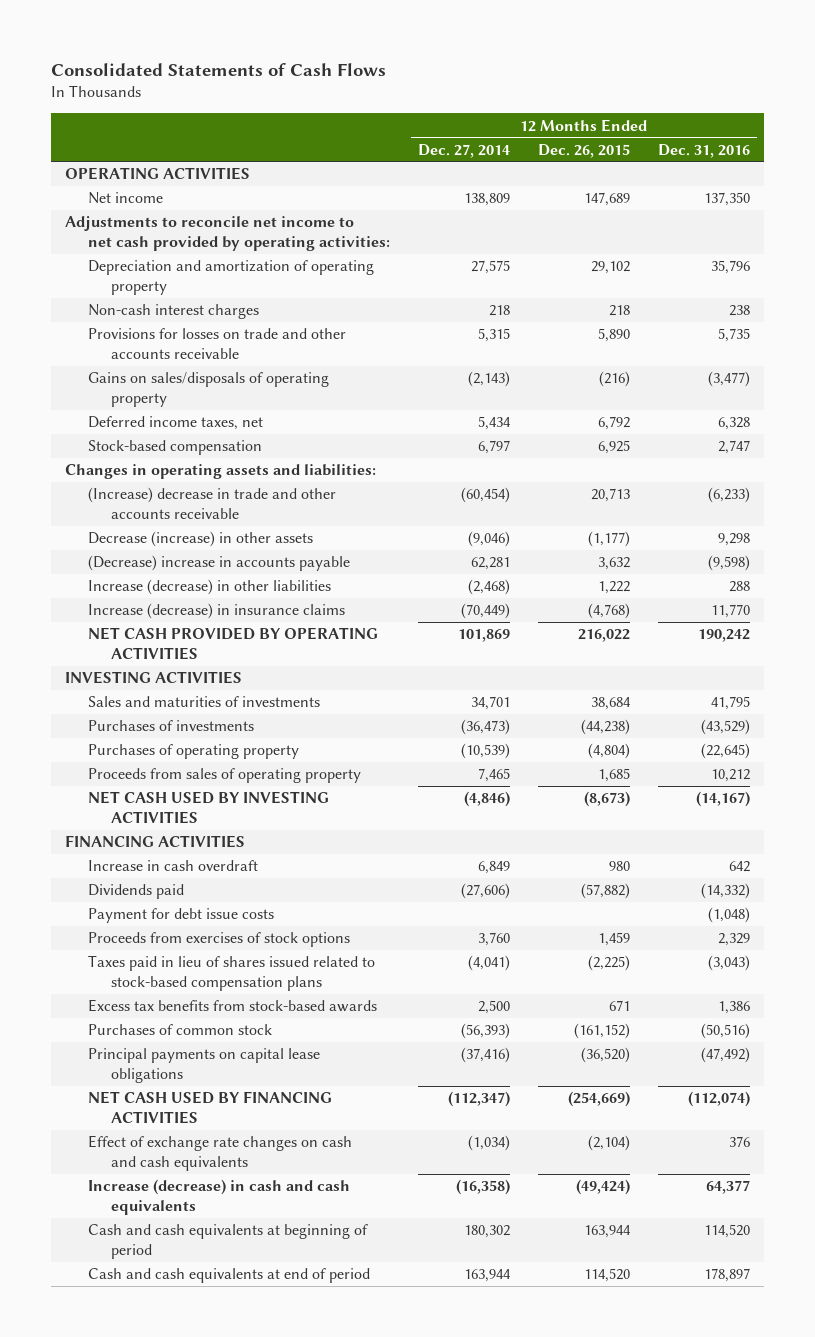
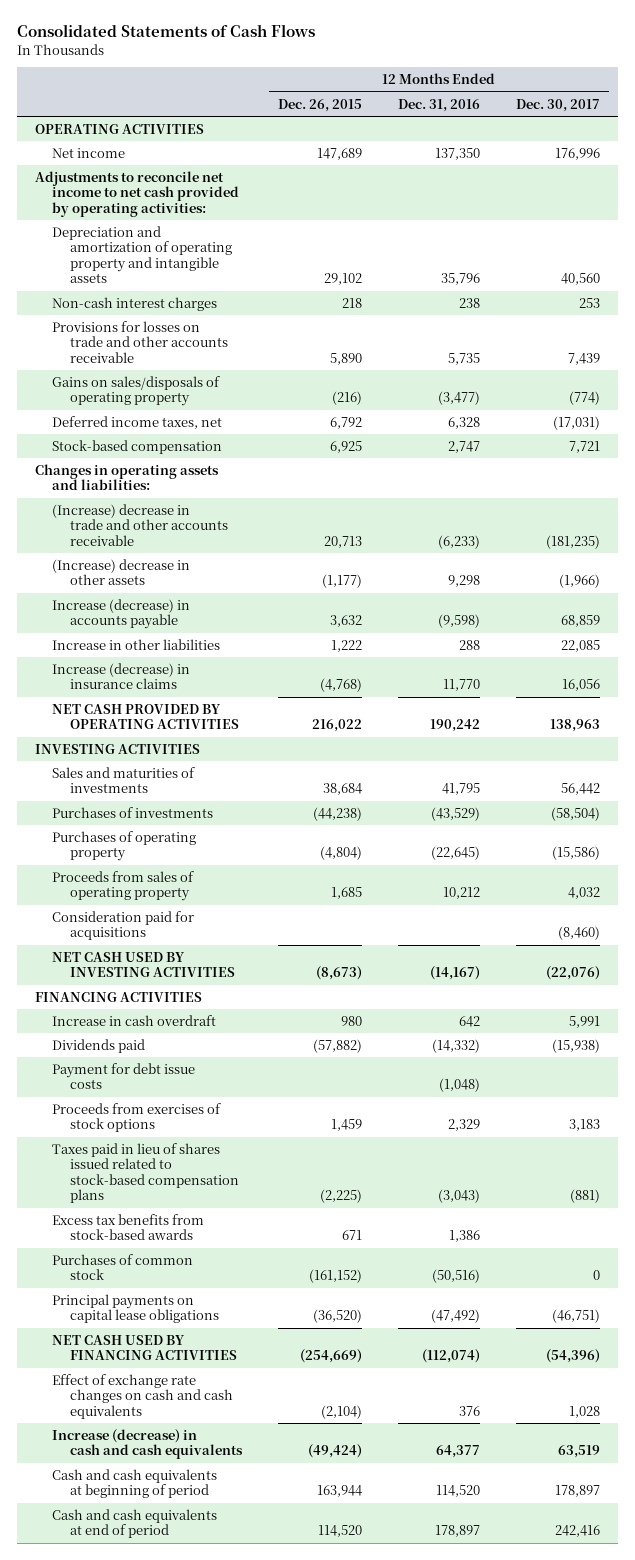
[418,143,511,158] Dec. 27, 2014 -> none
none -> [515,98,600,112] Dec. 30, 2017
[87,260,374,296] Depreciation and amortization of operating property -> [52,225,232,284] Depreciation and amortization of operating property and intangible assets
[87,531,313,548] Decrease (increase) in other assets -> [52,558,191,586] (Increase) decrease in other assets
[87,555,350,572] (Decrease) increase in accounts payable -> [52,598,191,630] Increase (decrease) in accounts payable
[87,579,331,596] Increase (decrease) in other liabilities -> [52,638,221,650] Increase in other liabilities
none -> [52,910,195,941] Consideration paid for acquisitions

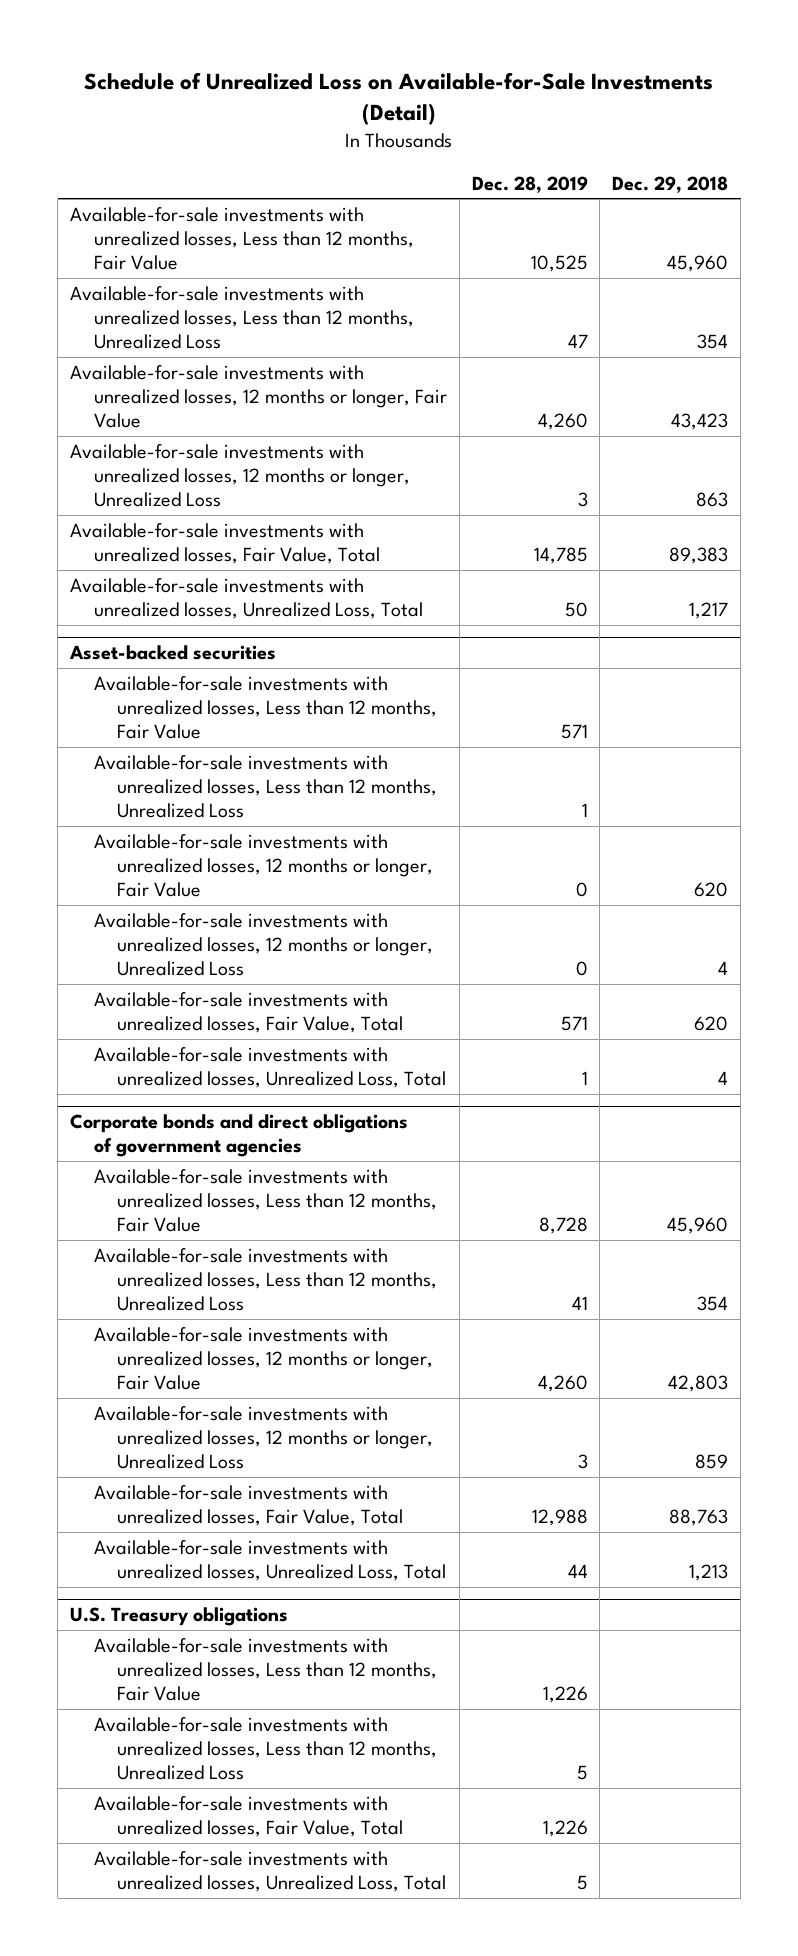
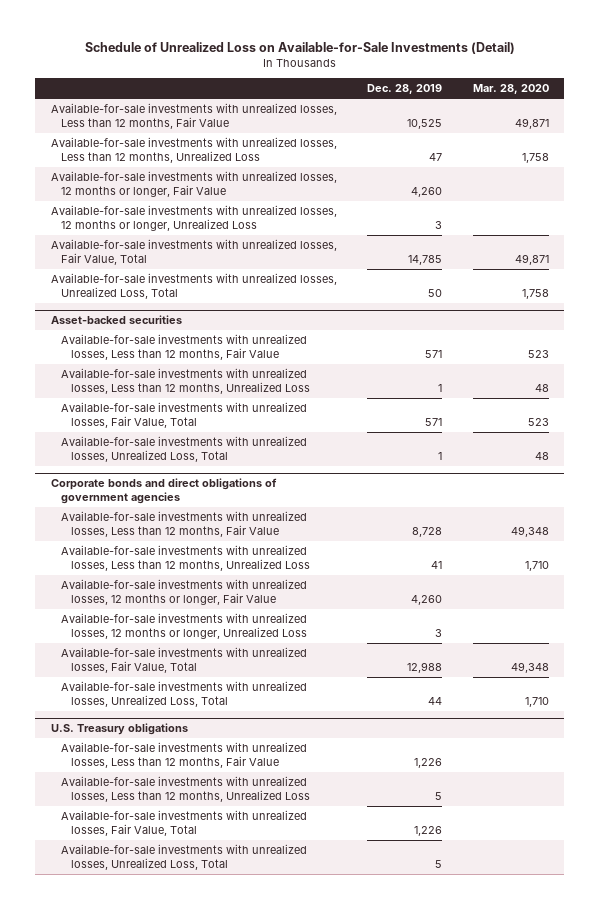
[612,175,729,193] Dec. 29, 2018 -> none
none -> [473,84,550,95] Mar. 28, 2020
[93,834,434,898] Available-for-sale investments with unrealized losses, 12 months or longer, Fair Value -> none
[93,913,434,977] Available-for-sale investments with unrealized losses, 12 months or longer, Unrealized Loss -> none

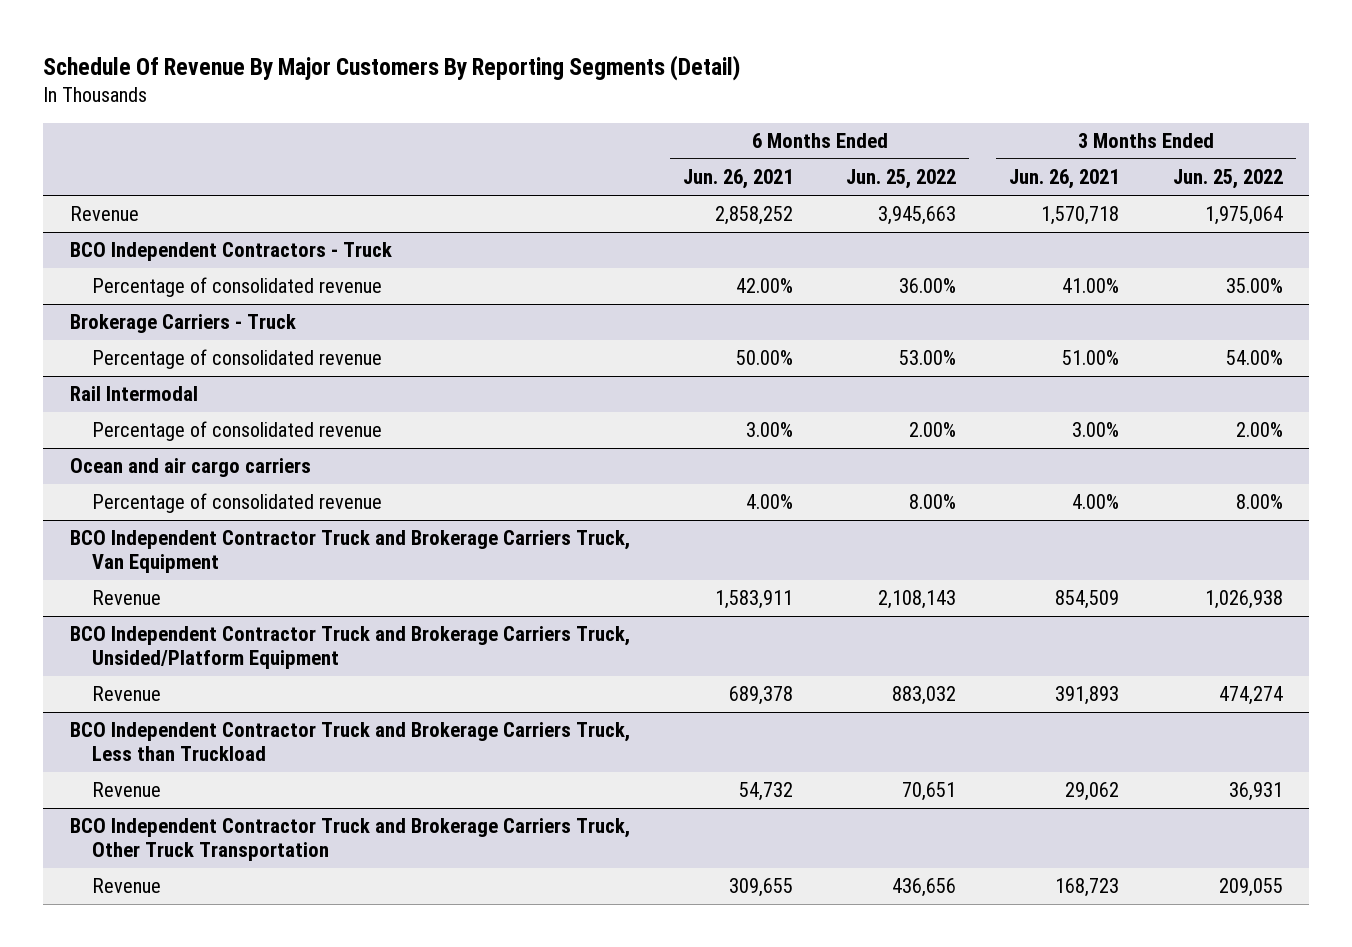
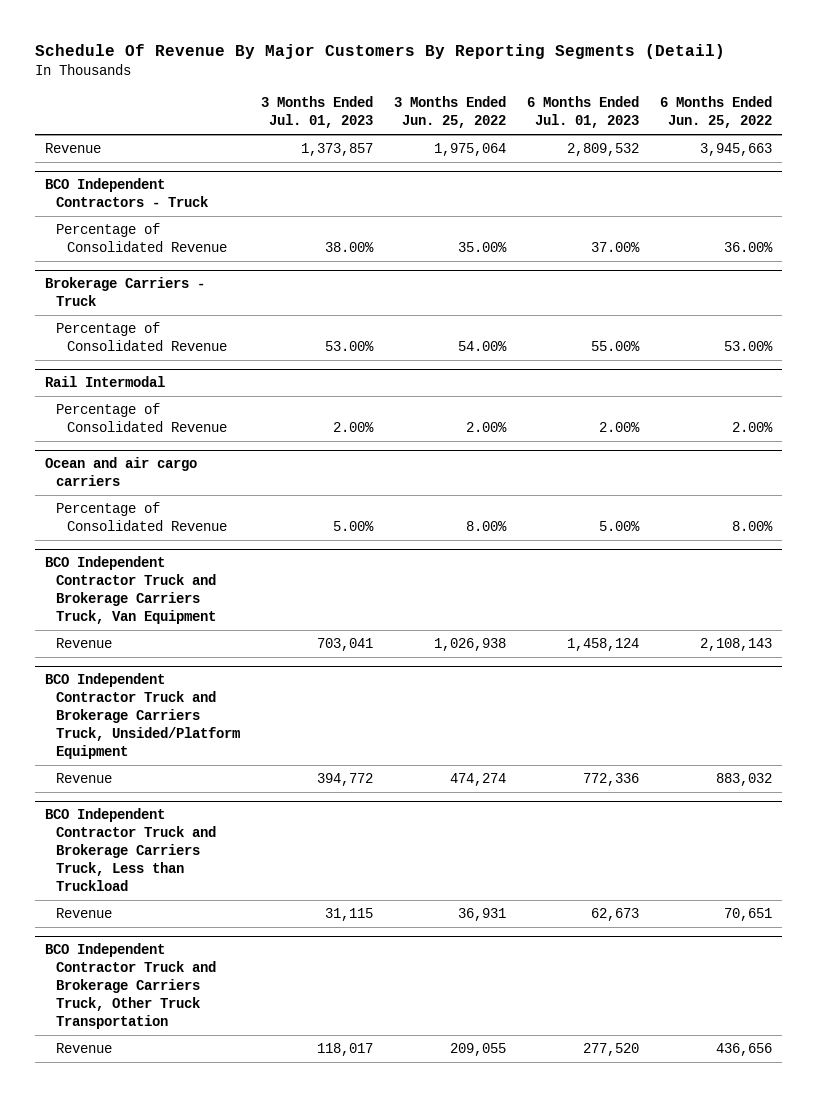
[682,169,793,190] Jun. 26, 2021 -> none
[1009,169,1120,190] Jun. 26, 2021 -> none
none -> [260,96,373,129] 3 Months Ended Jul. 01, 2023
none -> [526,96,639,129] 6 Months Ended Jul. 01, 2023
[92,277,383,298] Percentage of consolidated revenue -> [55,223,227,253] Percentage of Consolidated Revenue
[92,349,383,370] Percentage of consolidated revenue -> [55,322,227,352] Percentage of Consolidated Revenue
[92,421,383,442] Percentage of consolidated revenue -> [55,403,227,433] Percentage of Consolidated Revenue
[92,493,383,514] Percentage of consolidated revenue -> [55,502,227,532] Percentage of Consolidated Revenue

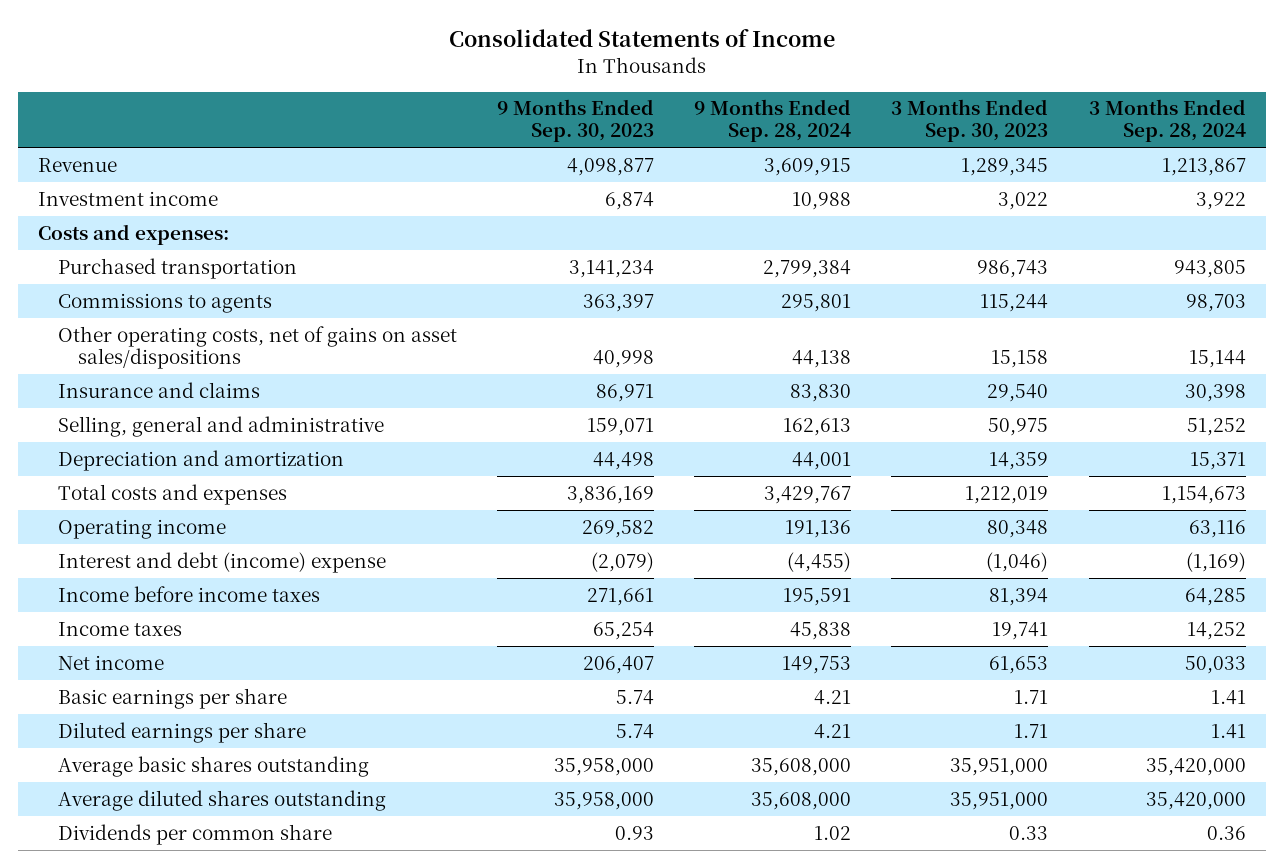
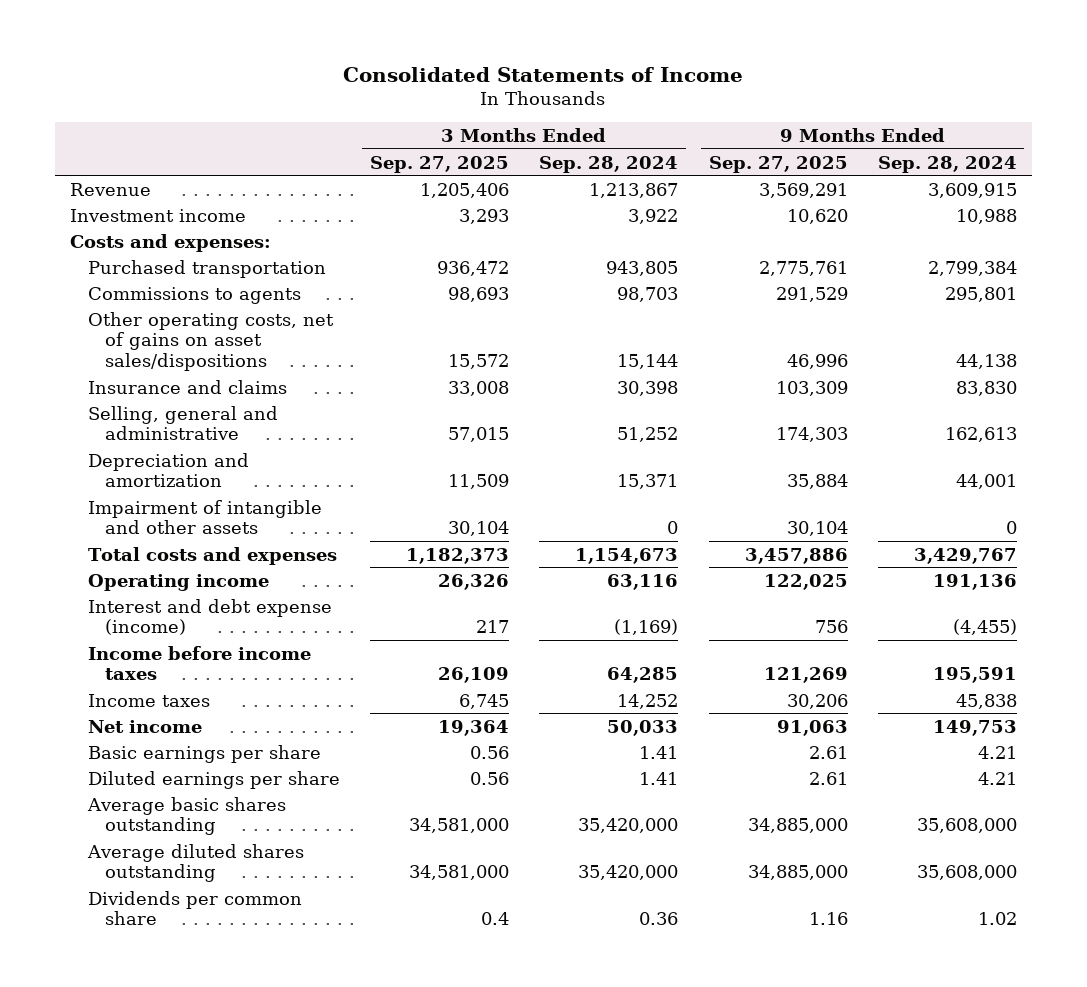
[497,99,655,143] 9 Months Ended Sep. 30, 2023 -> none
[891,99,1049,143] 3 Months Ended Sep. 30, 2023 -> none
none -> [369,155,509,173] Sep. 27, 2025
none -> [708,155,848,173] Sep. 27, 2025
none -> [87,499,322,535] Impairment of intangible and other assets
[57,551,386,573] Interest and debt (income) expense -> [87,598,332,636] Interest and debt expense (income)

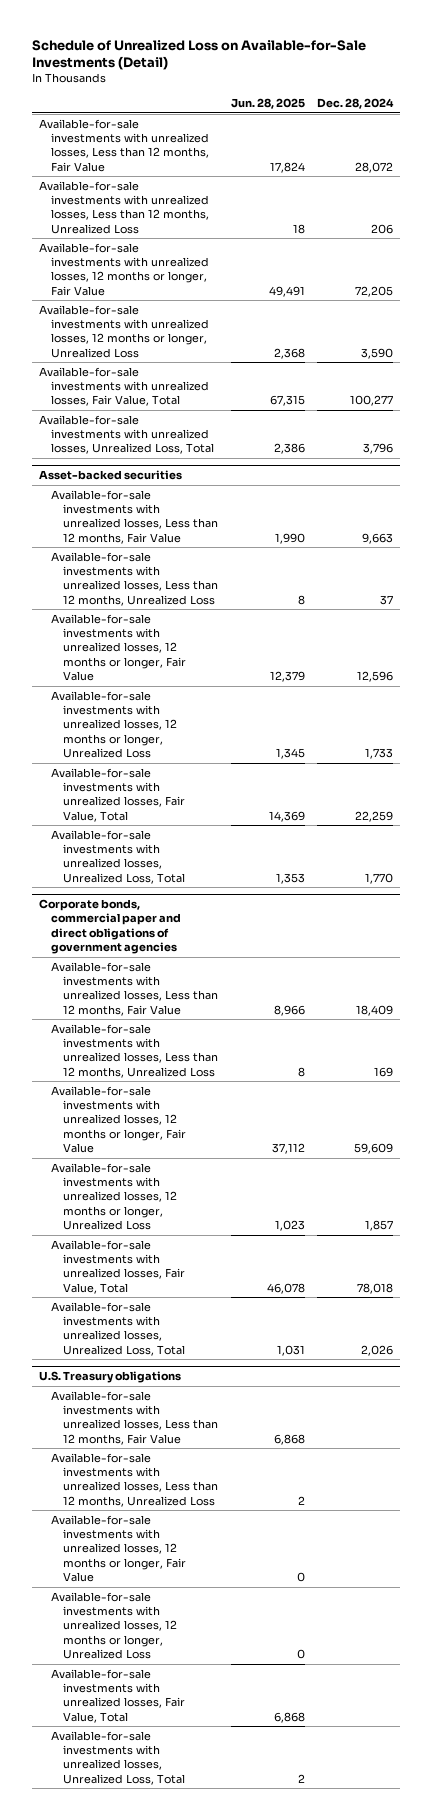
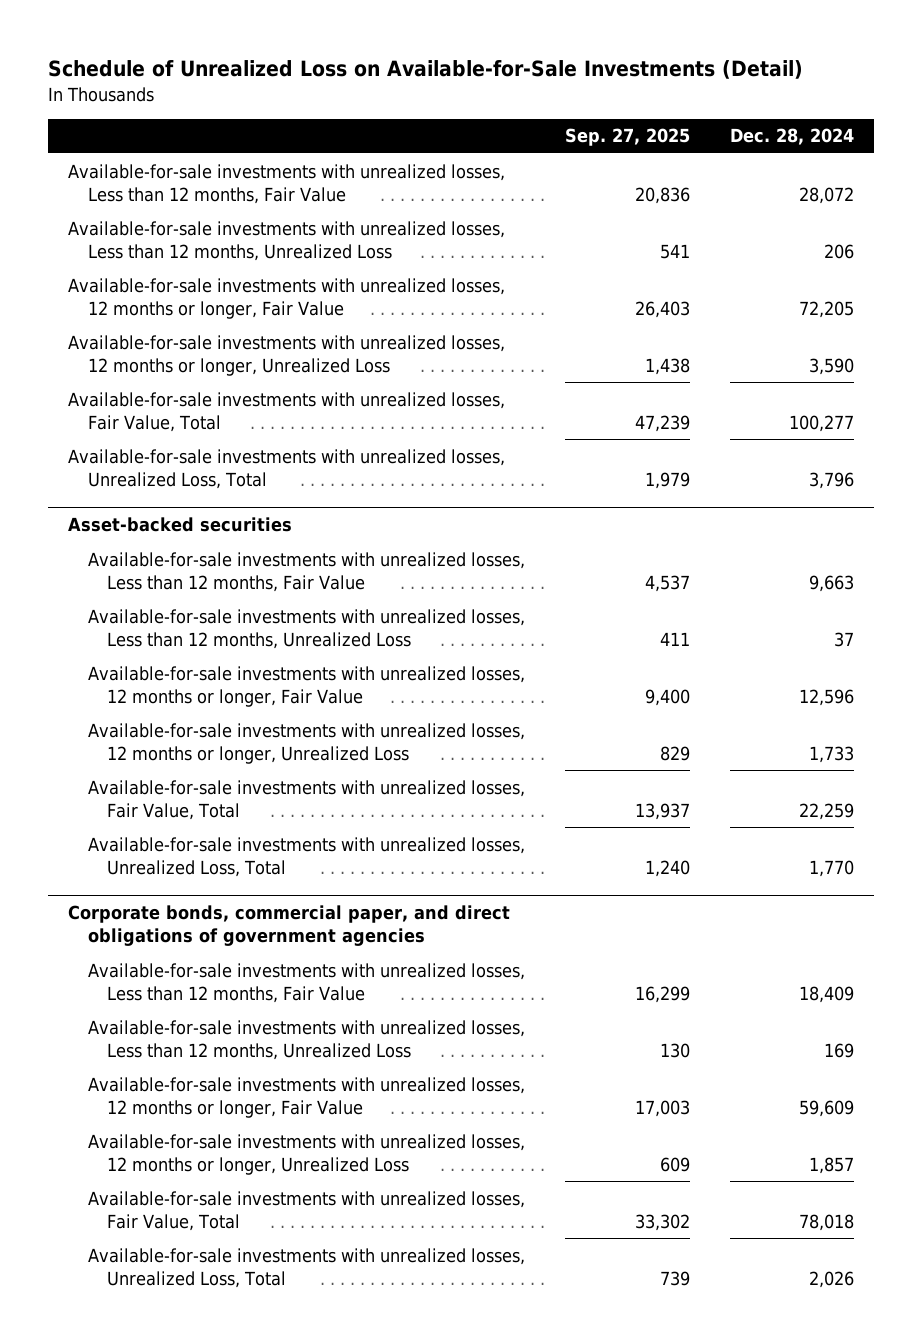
[230,97,305,109] Jun. 28, 2025 -> none
none -> [564,128,690,147] Sep. 27, 2025
[38,898,181,954] Corporate bonds, commercial paper and direct obligations of government agencies -> [68,905,511,947] Corporate bonds, commercial paper, and direct obligations of government agencies
[38,1370,181,1383] U.S. Treasury obligations -> none
[50,1390,218,1445] Available-for-sale investments with unrealized losses, Less than 12 months, Fair Value -> none
[50,1452,218,1507] Available-for-sale investments with unrealized losses, Less than 12 months, Unrealized Loss -> none
[50,1514,186,1583] Available-for-sale investments with unrealized losses, 12 months or longer, Fair Value -> none
[50,1591,177,1660] Available-for-sale investments with unrealized losses, 12 months or longer, Unrealized Loss -> none
[50,1668,185,1723] Available-for-sale investments with unrealized losses, Fair Value, Total -> none
[50,1730,185,1785] Available-for-sale investments with unrealized losses, Unrealized Loss, Total -> none

